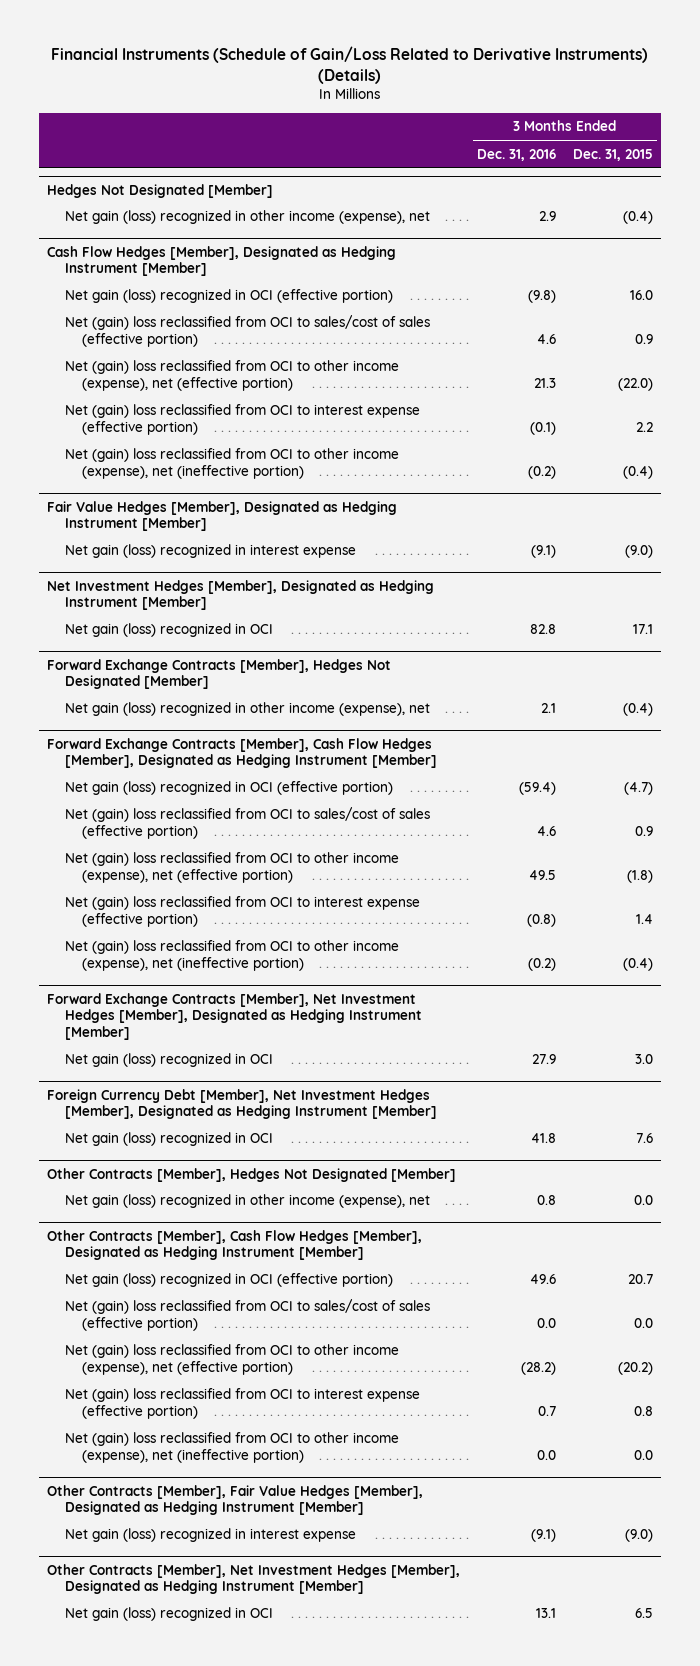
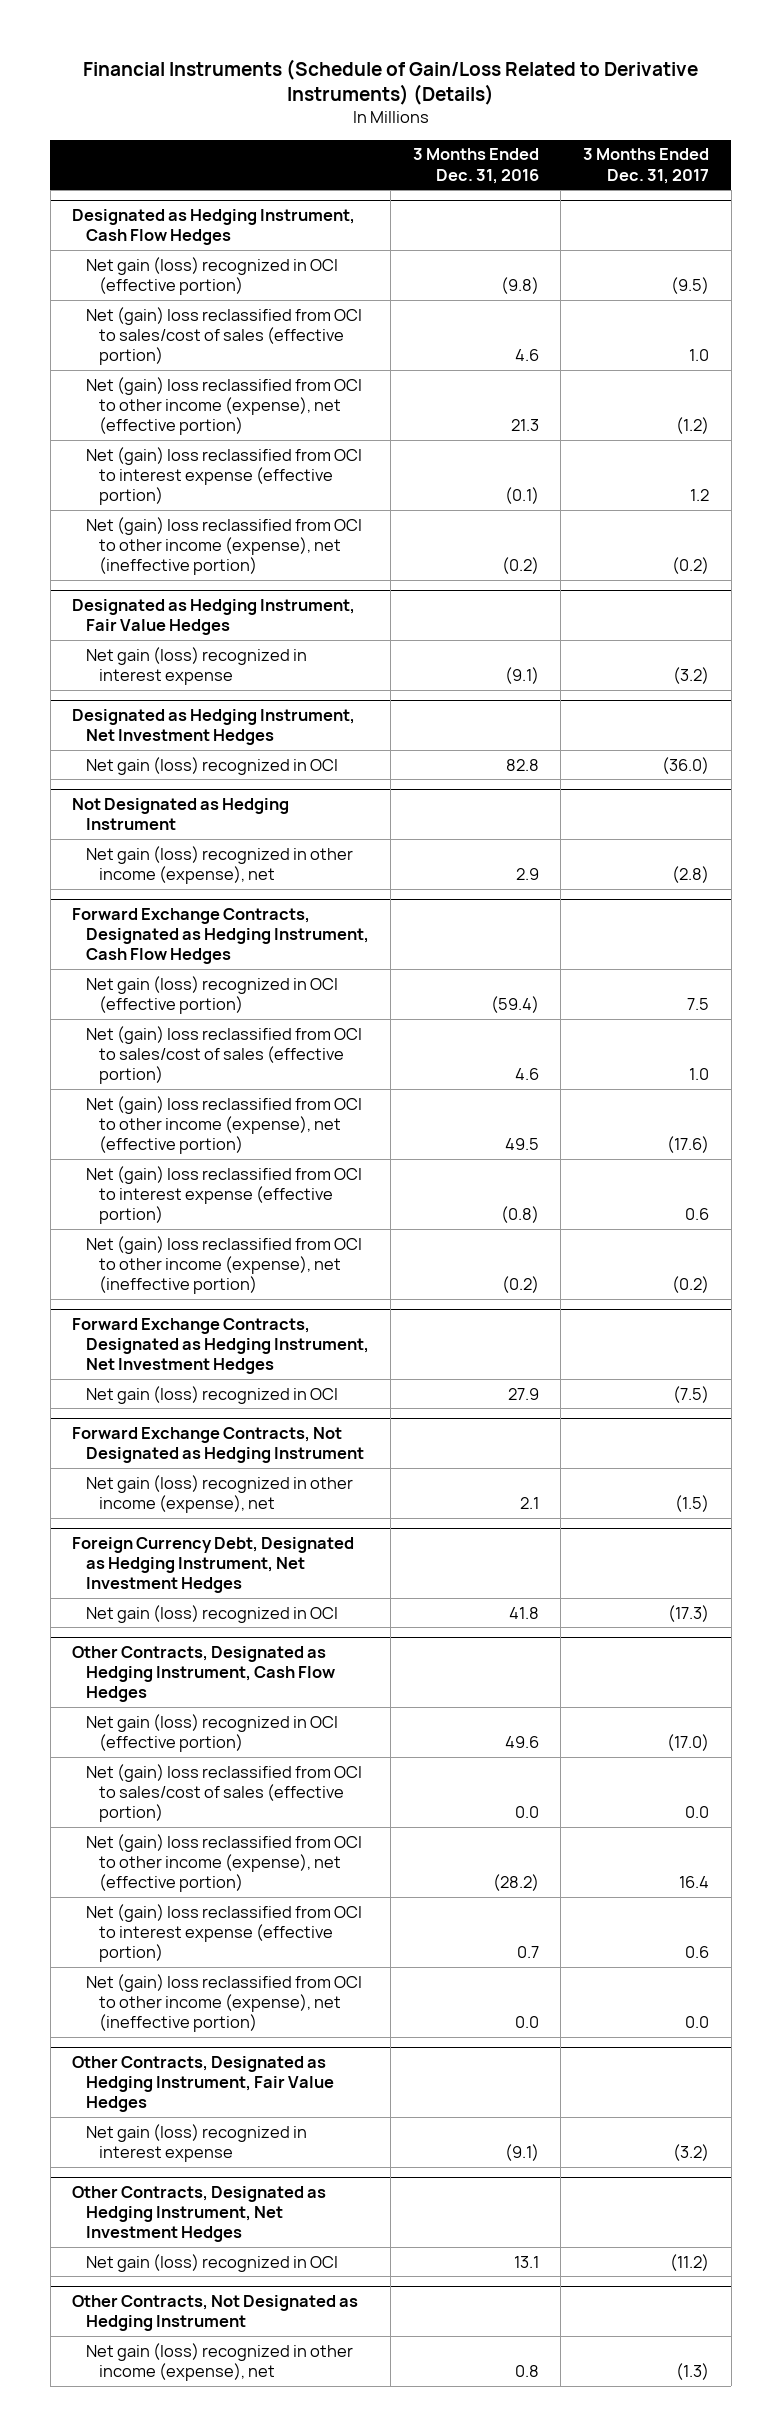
[572,148,653,161] Dec. 31, 2015 -> none
none -> [583,148,710,184] 3 Months Ended Dec. 31, 2017
[47,183,274,198] Hedges Not Designated [Member] -> none
[64,210,430,225] Net gain (loss) recognized in other income (expense), net -> none
[47,245,397,277] Cash Flow Hedges [Member], Designated as Hedging Instrument [Member] -> [72,208,356,246] Designated as Hedging Instrument, Cash Flow Hedges
[47,500,398,532] Fair Value Hedges [Member], Designated as Hedging Instrument [Member] -> [72,598,356,636] Designated as Hedging Instrument, Fair Value Hedges
[47,579,435,611] Net Investment Hedges [Member], Designated as Hedging Instrument [Member] -> [72,708,356,746] Designated as Hedging Instrument, Net Investment Hedges
[47,658,392,690] Forward Exchange Contracts [Member], Hedges Not Designated [Member] -> none
none -> [72,797,290,831] Not Designated as Hedging Instrument
[540,703,556,714] 2.1 -> [515,867,539,880] 2.9
[47,737,437,769] Forward Exchange Contracts [Member], Cash Flow Hedges [Member], Designated as Hedging Instrument [Member] -> [72,907,369,965] Forward Exchange Contracts, Designated as Hedging Instrument, Cash Flow Hedges
[47,992,422,1040] Forward Exchange Contracts [Member], Net Investment Hedges [Member], Designated as Hedging Instrument [Member] -> [72,1317,369,1375] Forward Exchange Contracts, Designated as Hedging Instrument, Net Investment Hedges
none -> [72,1426,364,1464] Forward Exchange Contracts, Not Designated as Hedging Instrument
none -> [85,1474,353,1513] Net gain (loss) recognized in other income (expense), net
[47,1088,437,1120] Foreign Currency Debt [Member], Net Investment Hedges [Member], Designated as Hedging Instrument [Member] -> [72,1536,355,1594] Foreign Currency Debt, Designated as Hedging Instrument, Net Investment Hedges
[47,1167,457,1182] Other Contracts [Member], Hedges Not Designated [Member] -> none
[64,1194,430,1209] Net gain (loss) recognized in other income (expense), net -> none
[47,1229,423,1261] Other Contracts [Member], Cash Flow Hedges [Member], Designated as Hedging Instrument [Member] -> [72,1645,335,1703] Other Contracts, Designated as Hedging Instrument, Cash Flow Hedges
[47,1484,424,1516] Other Contracts [Member], Fair Value Hedges [Member], Designated as Hedging Instrument [Member] -> [72,2055,334,2113] Other Contracts, Designated as Hedging Instrument, Fair Value Hedges
[47,1563,461,1595] Other Contracts [Member], Net Investment Hedges [Member], Designated as Hedging Instrument [Member] -> [72,2185,327,2243] Other Contracts, Designated as Hedging Instrument, Net Investment Hedges
none -> [72,2294,359,2332] Other Contracts, Not Designated as Hedging Instrument
none -> [85,2342,353,2381] Net gain (loss) recognized in other income (expense), net

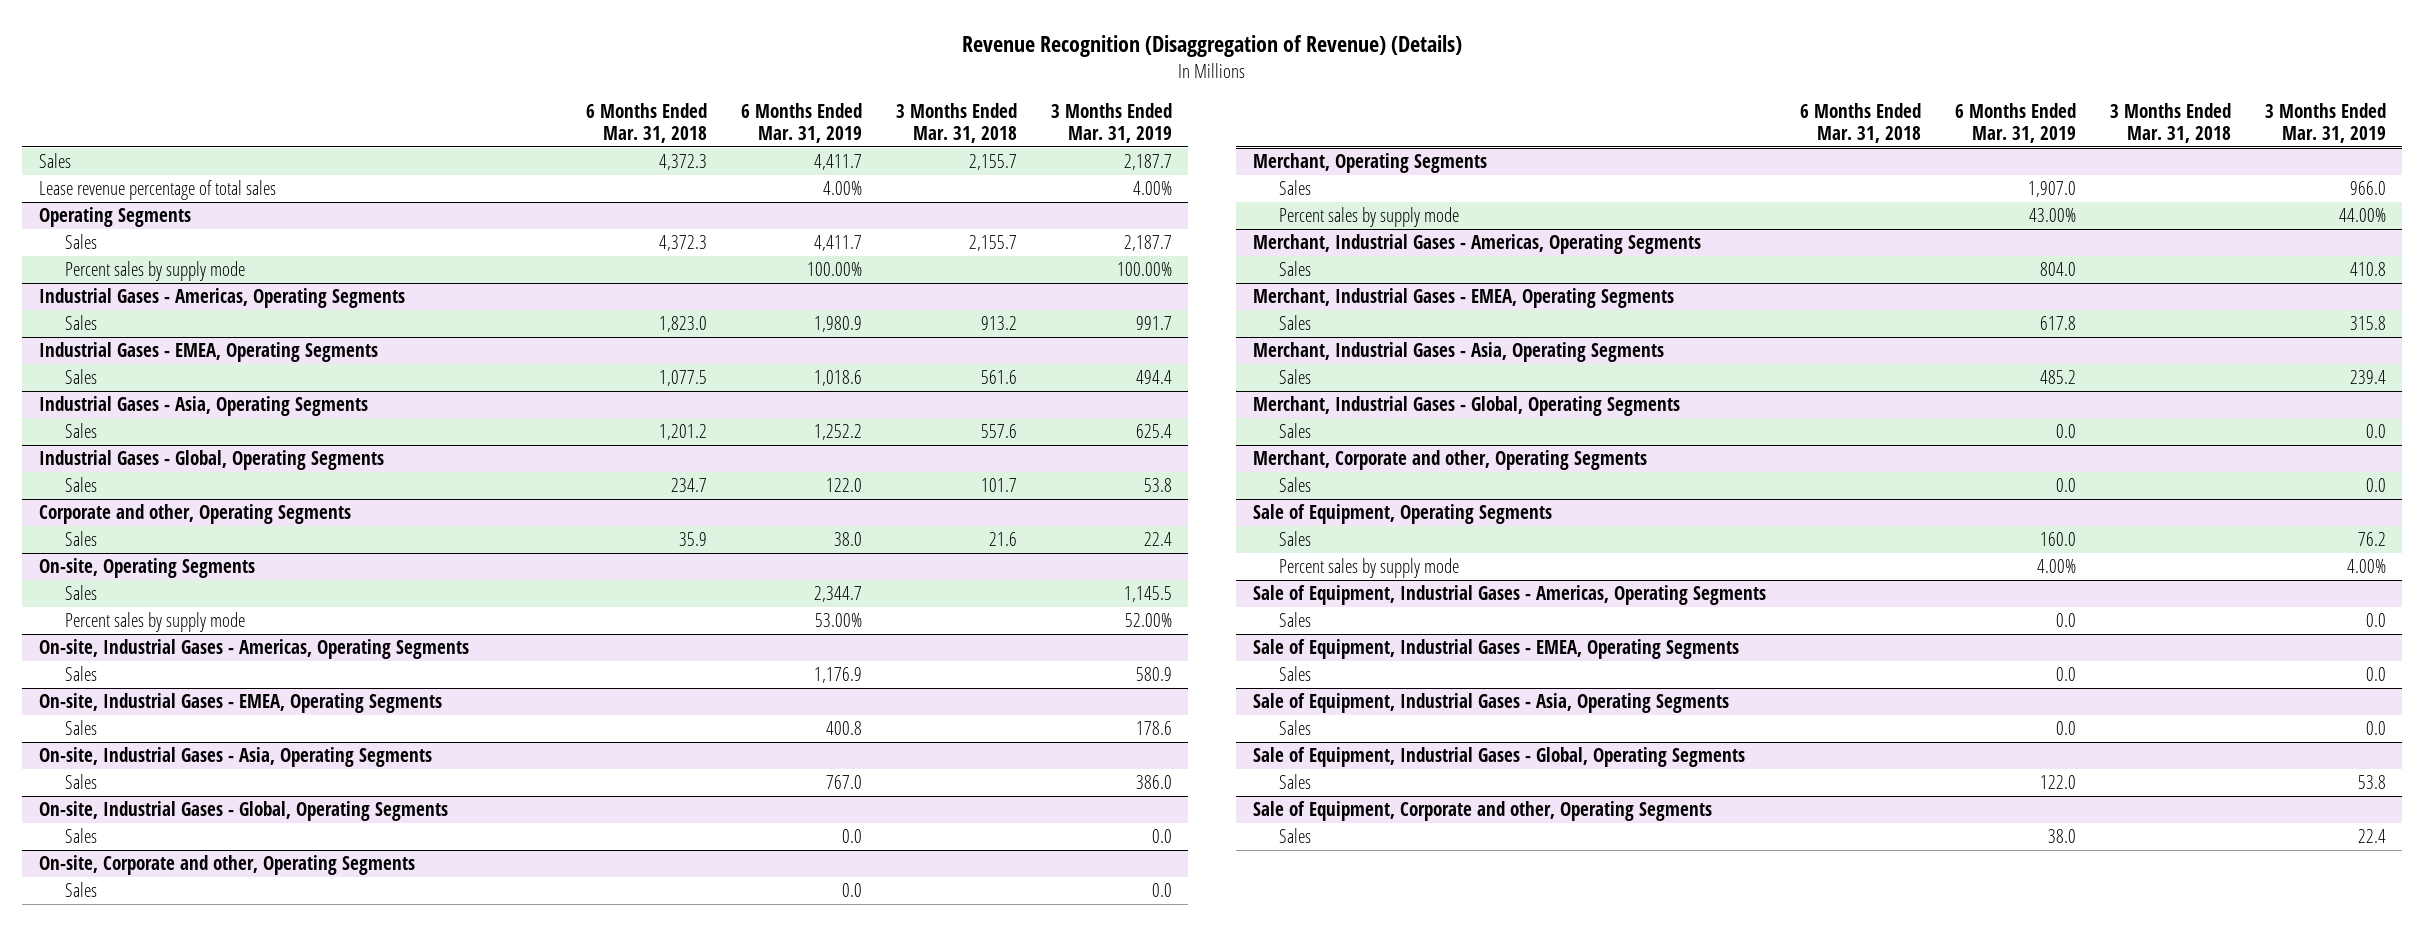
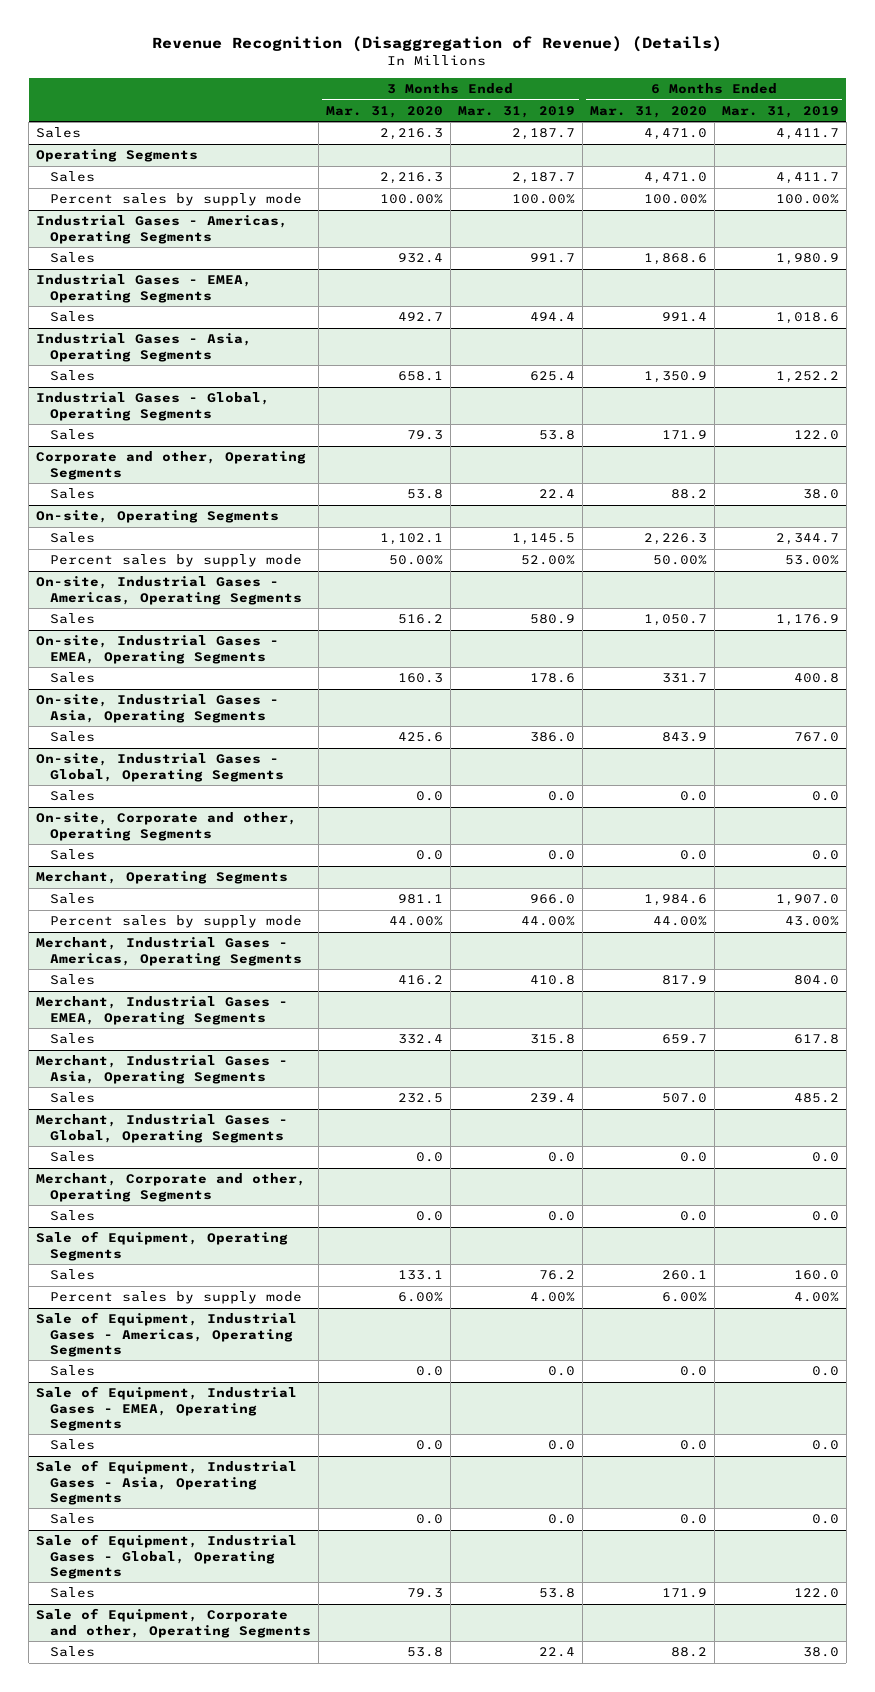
[586,102,708,144] 6 Months Ended Mar. 31, 2018 -> none
[895,102,1017,144] 3 Months Ended Mar. 31, 2018 -> none
none -> [326,105,444,118] Mar. 31, 2020
none -> [589,105,707,118] Mar. 31, 2020
[39,180,277,201] Lease revenue percentage of total sales -> none

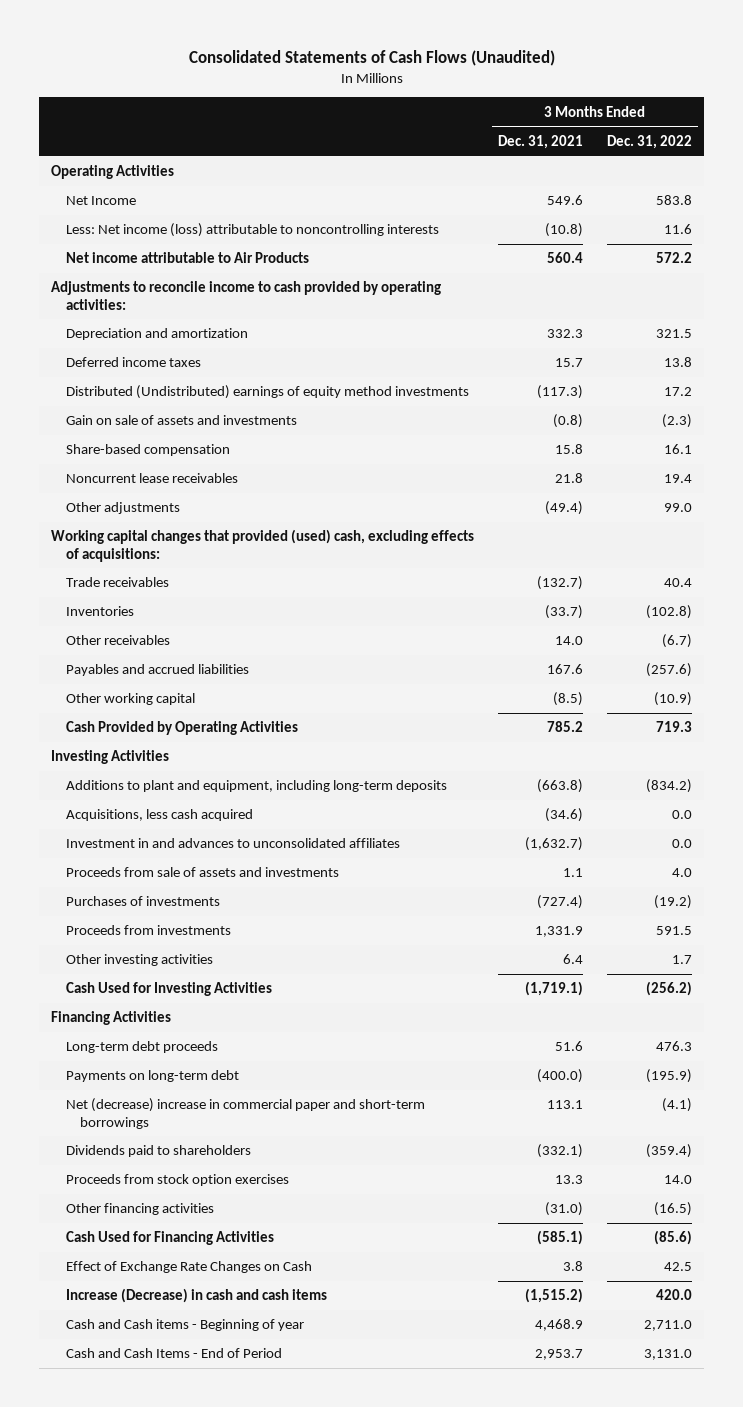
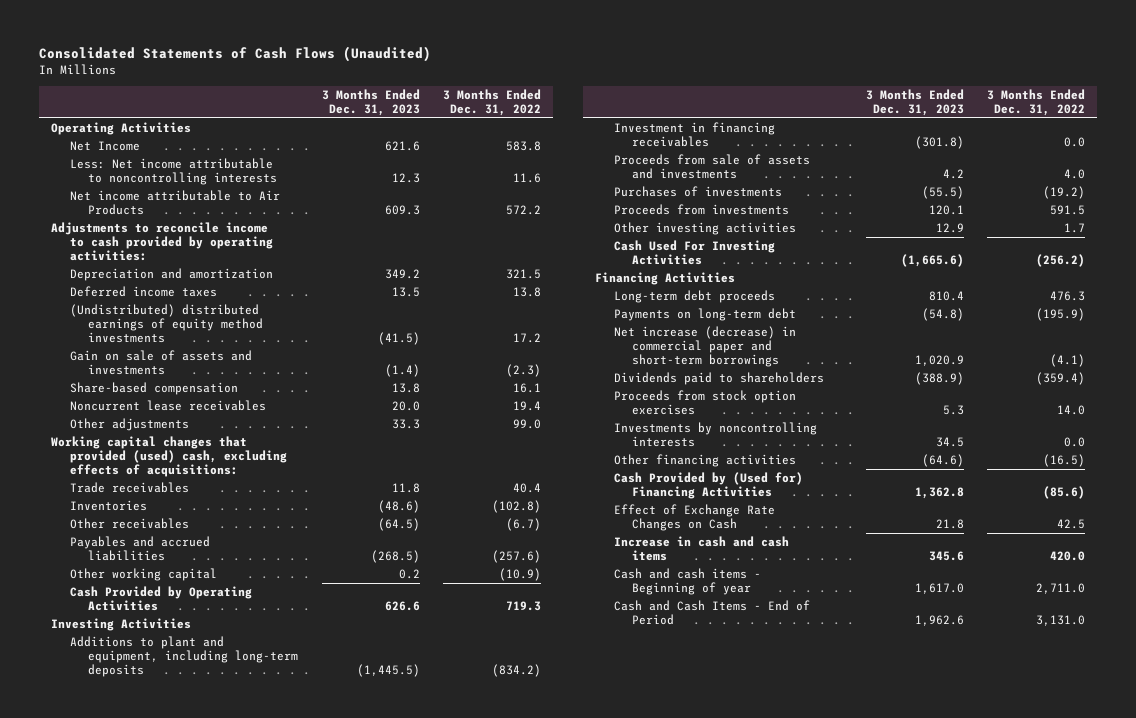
[498,134,584,149] Dec. 31, 2021 -> none
none -> [321,89,420,116] 3 Months Ended Dec. 31, 2023
[65,223,439,238] Less: Net income (loss) attributable to noncontrolling interests -> [69,158,278,186] Less: Net income attributable to noncontrolling interests
[65,385,469,400] Distributed (Undistributed) earnings of equity method investments -> [69,304,264,344] (Undistributed) distributed earnings of equity method investments
[65,809,253,822] Acquisitions, less cash acquired -> none
[65,838,400,849] Investment in and advances to unconsolidated affiliates -> none
none -> [613,122,775,148] Investment in financing receivables
[65,982,272,997] Cash Used for Investing Activities -> [613,240,775,266] Cash Used For Investing Activities
[65,1098,425,1129] Net (decrease) increase in commercial paper and short-term borrowings -> [613,326,796,368] Net increase (decrease) in commercial paper and short-term borrowings
none -> [613,422,817,448] Investments by noncontrolling interests
[65,1231,274,1246] Cash Used for Financing Activities -> [613,472,803,500] Cash Provided by (Used for) Financing Activities
[65,1288,327,1304] Increase (Decrease) in cash and cash items -> [613,536,789,562] Increase in cash and cash items
[65,1319,304,1332] Cash and Cash items - Beginning of year -> [613,568,761,596] Cash and cash items - Beginning of year

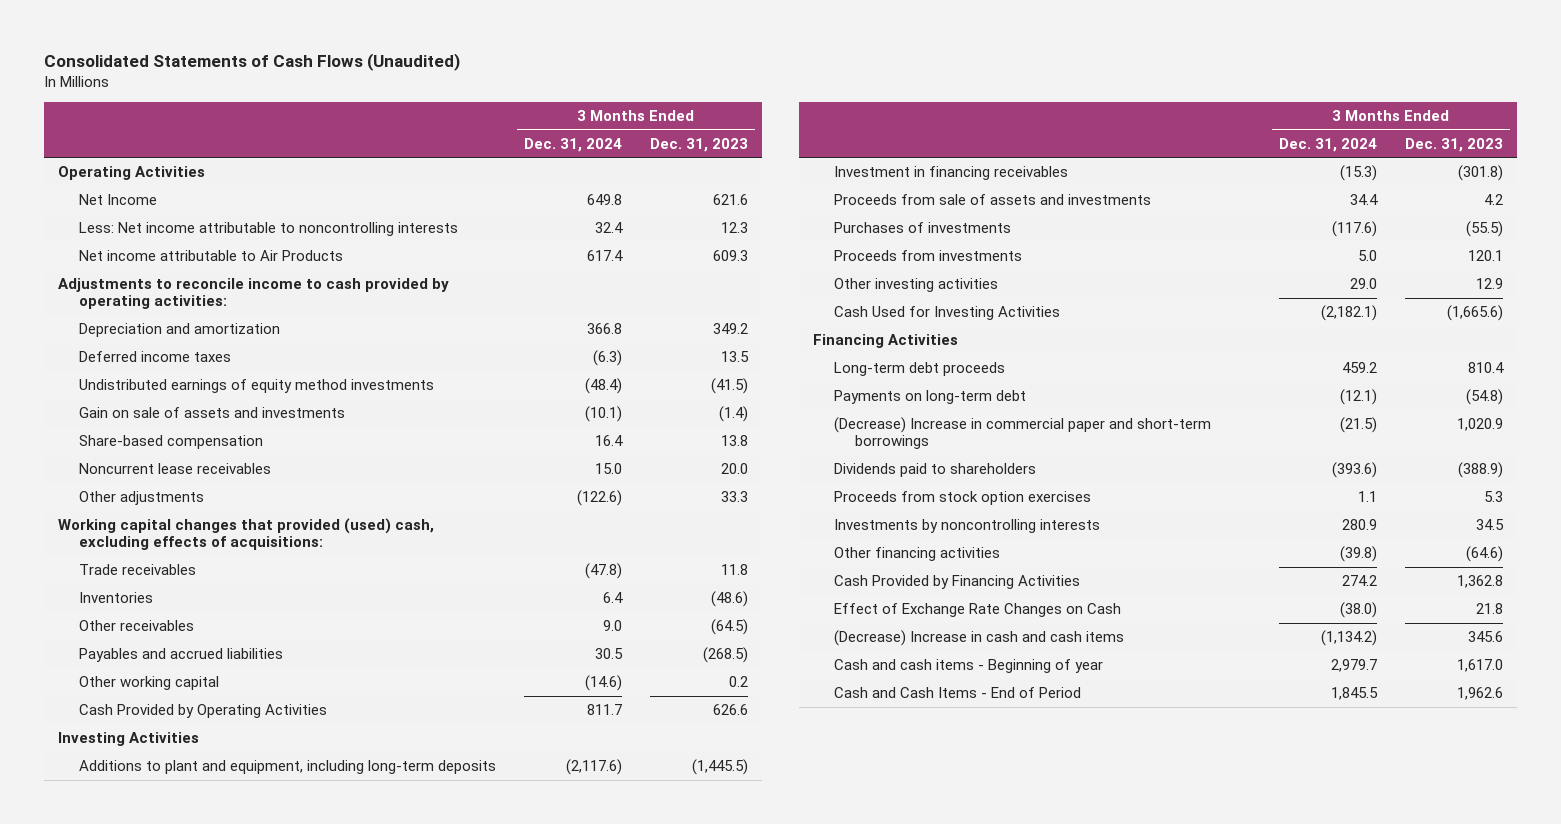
[443,89,542,116] 3 Months Ended Dec. 31, 2022 -> none
none -> [523,137,622,152] Dec. 31, 2024
[69,304,264,344] (Undistributed) distributed earnings of equity method investments -> [79,379,435,394] Undistributed earnings of equity method investments
[613,240,775,266] Cash Used For Investing Activities -> [834,306,1061,321] Cash Used for Investing Activities
[613,326,796,368] Net increase (decrease) in commercial paper and short-term borrowings -> [834,417,1212,450] (Decrease) Increase in commercial paper and short-term borrowings
[613,472,803,500] Cash Provided by (Used for) Financing Activities -> [834,575,1081,590] Cash Provided by Financing Activities
[613,536,789,562] Increase in cash and cash items -> [834,630,1125,647] (Decrease) Increase in cash and cash items

